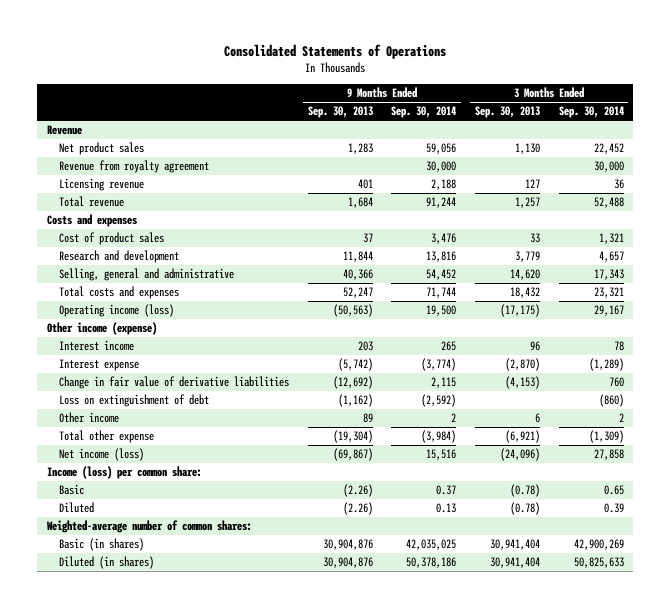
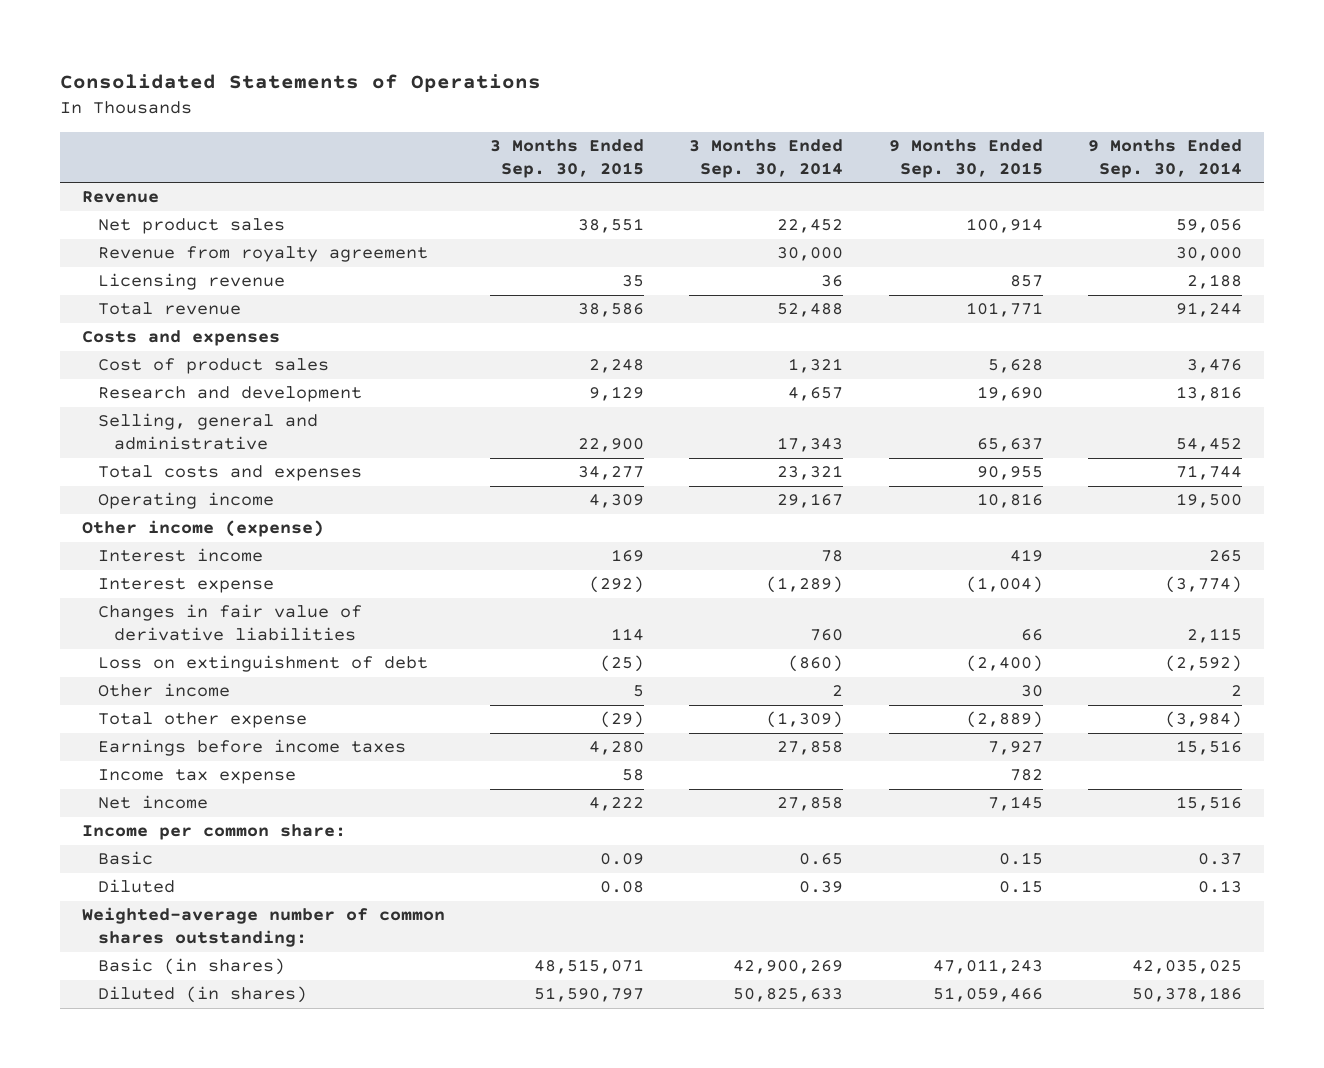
[307,106,373,119] Sep. 30, 2013 -> none
[474,106,540,119] Sep. 30, 2013 -> none
none -> [490,138,645,178] 3 Months Ended Sep. 30, 2015
none -> [888,138,1043,178] 9 Months Ended Sep. 30, 2015
[58,304,174,318] Operating income (loss) -> [98,492,275,510] Operating income
[58,376,289,390] Change in fair value of derivative liabilities -> [98,604,363,642] Changes in fair value of derivative liabilities
none -> [98,739,407,757] Earnings before income taxes
none -> [98,769,297,785] Income tax expense
[58,448,144,462] Net income (loss) -> [98,795,209,810] Net income
[46,466,202,480] Income (loss) per common share: -> [82,824,347,841] Income per common share:
[46,520,252,534] Weighted-average number of common shares: -> [82,907,446,948] Weighted-average number of common shares outstanding:

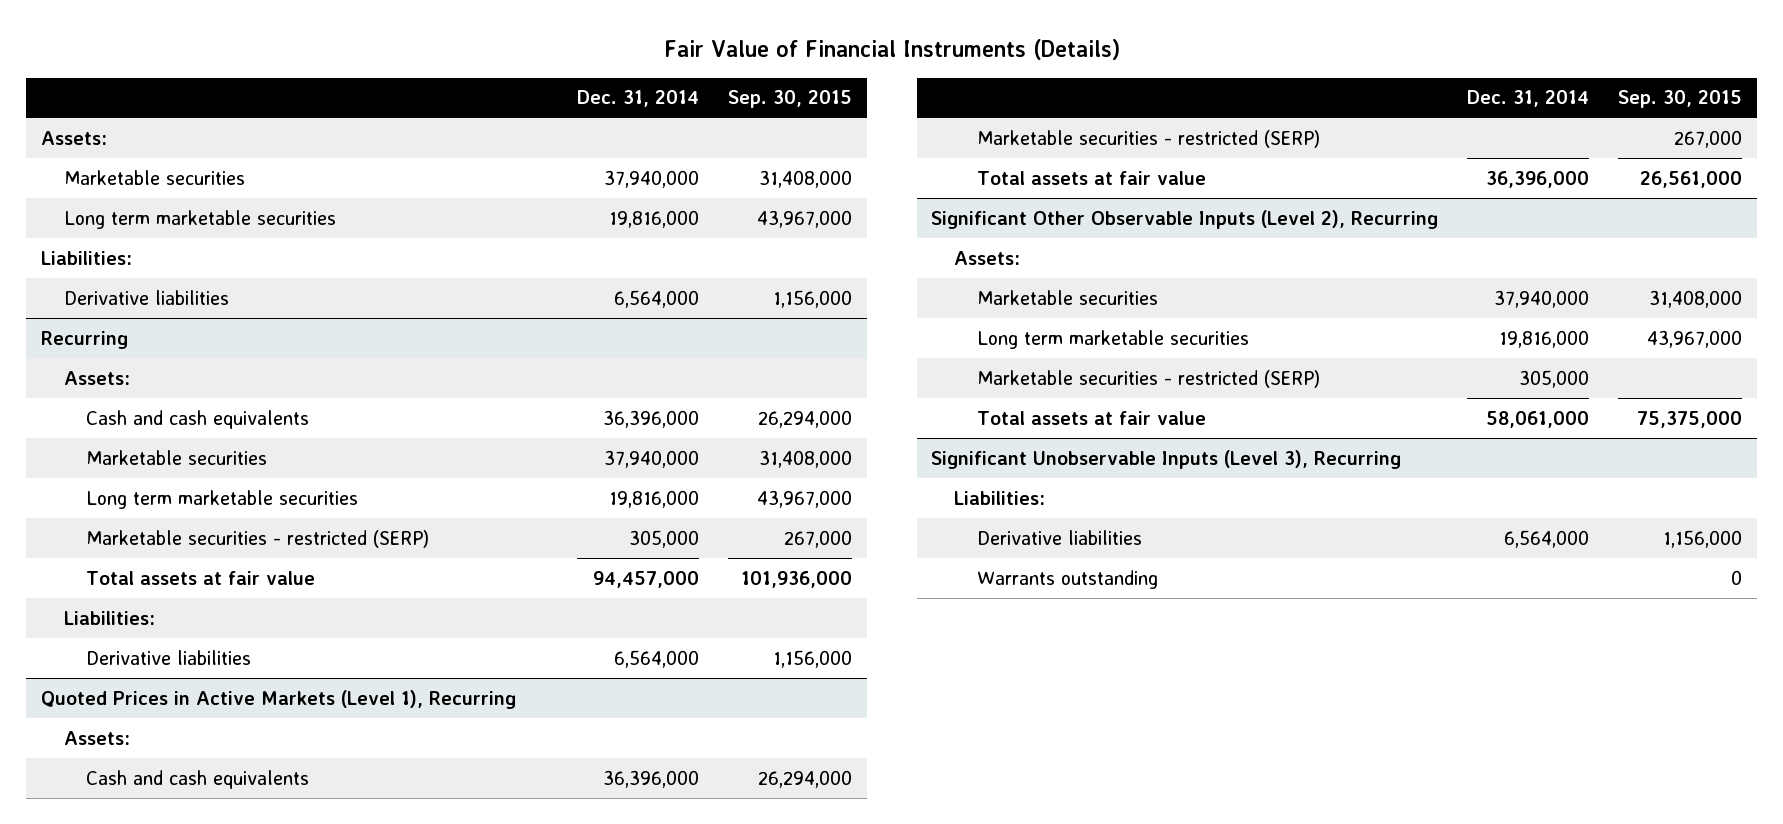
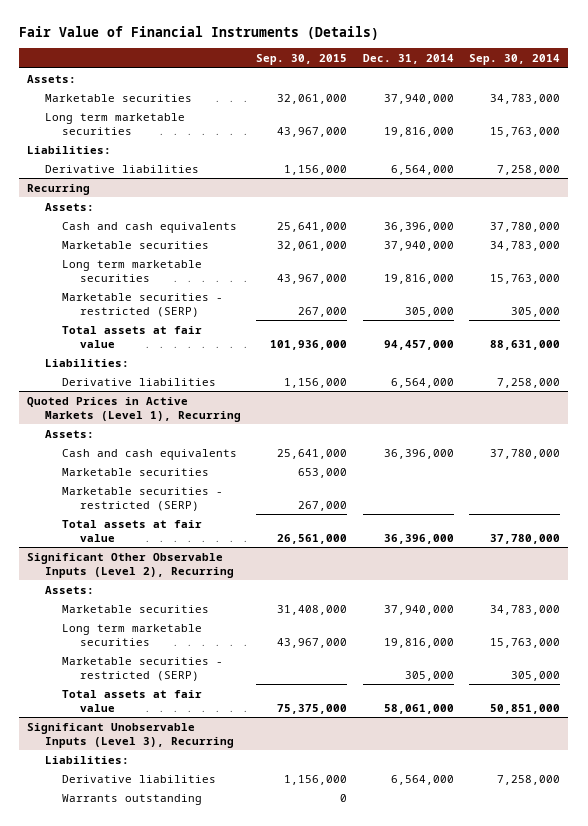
none -> [469,53,561,65] Sep. 30, 2014
[758,169,852,188] 31,408,000 -> [277,93,348,104] 32,061,000
[757,409,852,428] 26,294,000 -> [277,221,348,232] 25,641,000
[758,449,852,468] 31,408,000 -> [277,240,348,251] 32,061,000
[757,769,852,788] 26,294,000 -> [277,448,348,459] 25,641,000
none -> [62,467,210,476] Marketable securities

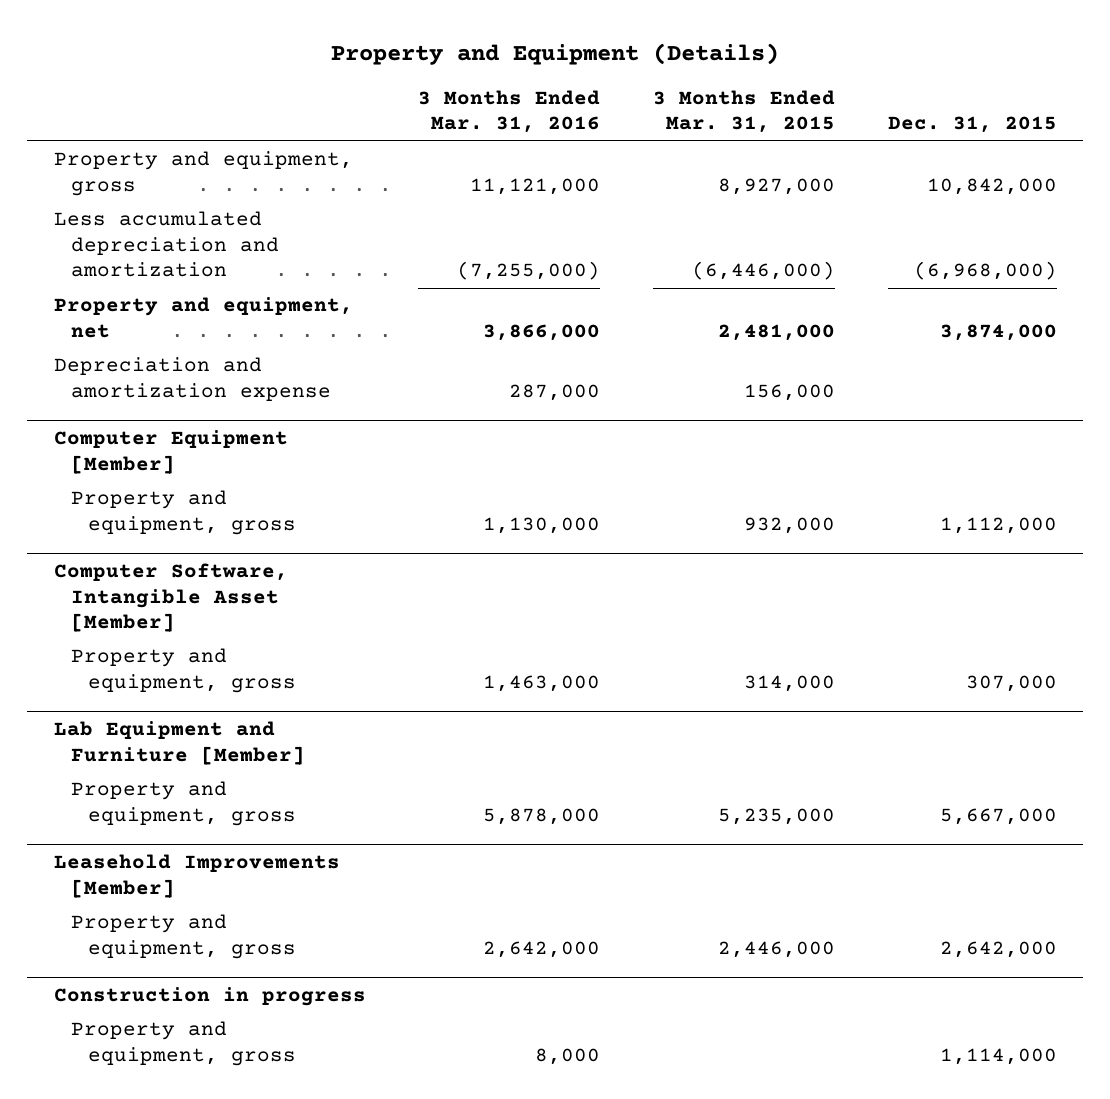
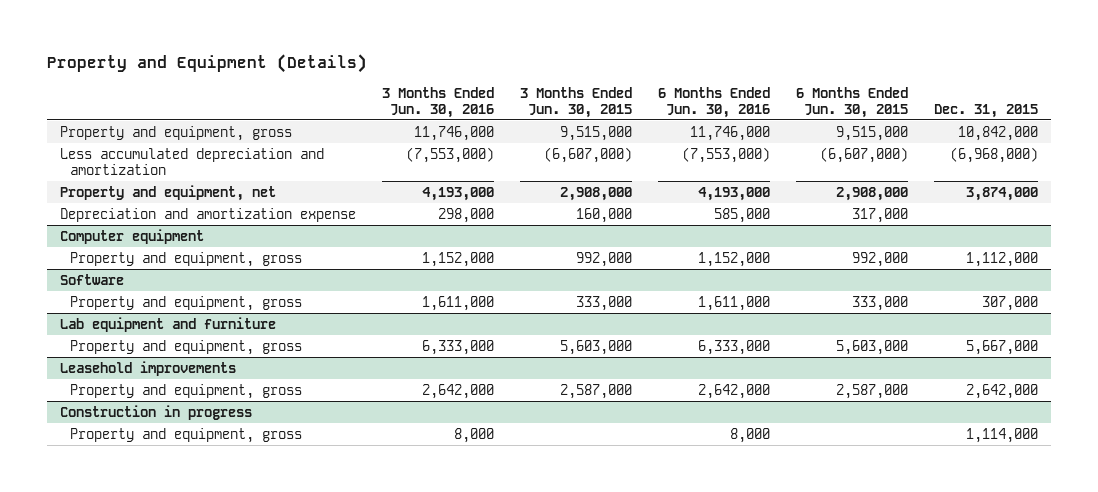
[418,90,601,134] 3 Months Ended Mar. 31, 2016 -> none
[653,90,836,134] 3 Months Ended Mar. 31, 2015 -> none
none -> [382,86,495,118] 3 Months Ended Jun. 30, 2016
none -> [520,86,633,118] 3 Months Ended Jun. 30, 2015
none -> [657,86,770,118] 6 Months Ended Jun. 30, 2016
none -> [795,86,908,118] 6 Months Ended Jun. 30, 2015
[53,430,288,474] Computer Equipment [Member] -> [60,228,205,244] Computer equipment
[53,563,288,632] Computer Software, Intangible Asset [Member] -> [60,273,125,285] Software
[53,721,305,765] Lab Equipment and Furniture [Member] -> [60,316,277,332] Lab equipment and furniture
[53,854,340,898] Leasehold Improvements [Member] -> [60,360,237,376] Leasehold improvements

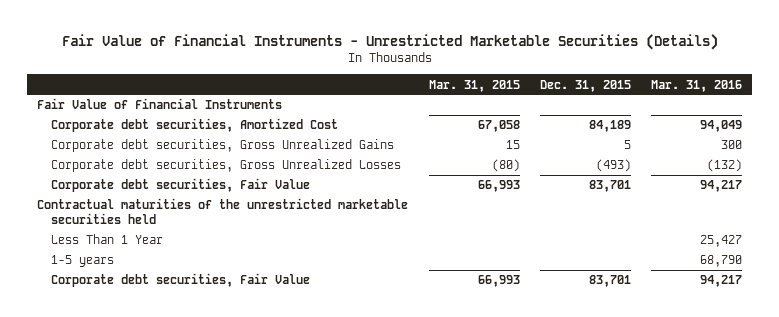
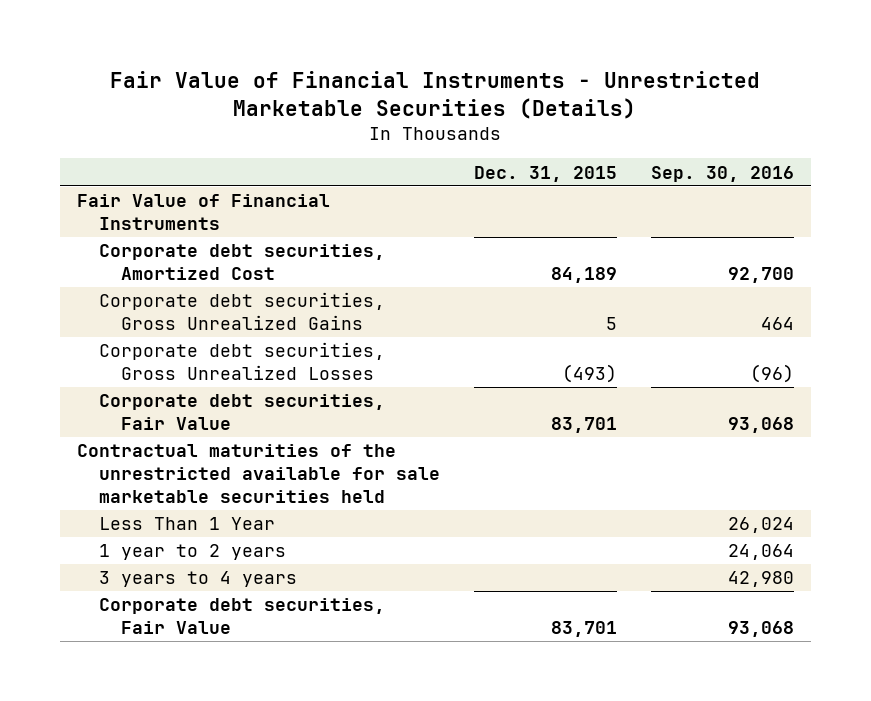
[428,79,520,92] Mar. 31, 2015 -> none
[651,79,743,92] Mar. 31, 2016 -> none
none -> [650,165,794,182] Sep. 30, 2016
[37,198,409,225] Contractual maturities of the unrestricted marketable securities held -> [77,444,440,503] Contractual maturities of the unrestricted available for sale marketable securities held
[51,255,115,268] 1-5 years -> none
none -> [98,544,286,561] 1 year to 2 years
none -> [98,571,297,588] 3 years to 4 years

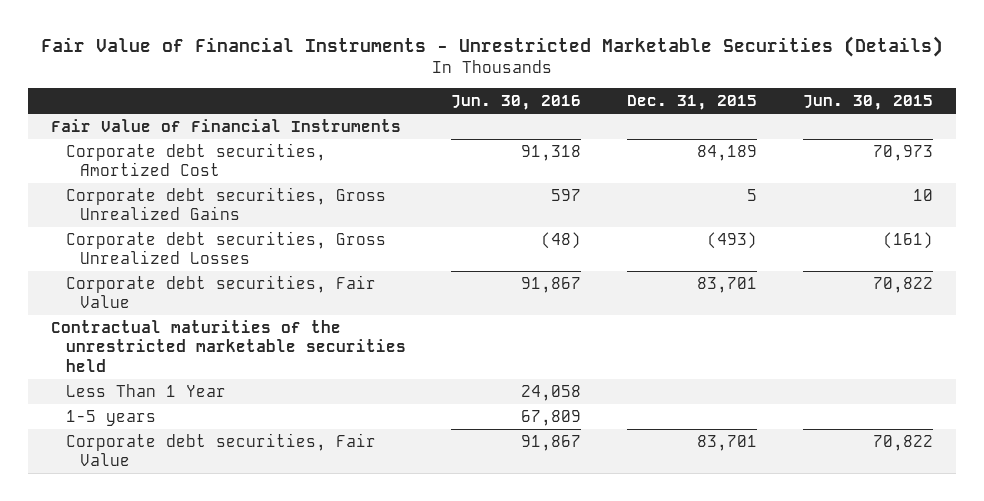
[650,165,794,182] Sep. 30, 2016 -> none
none -> [451,95,582,111] Jun. 30, 2016
none -> [802,95,933,111] Jun. 30, 2015
[77,444,440,503] Contractual maturities of the unrestricted available for sale marketable securities held -> [51,319,406,372] Contractual maturities of the unrestricted marketable securities held
[98,544,286,561] 1 year to 2 years -> none
[98,571,297,588] 3 years to 4 years -> none
none -> [65,409,156,426] 1-5 years

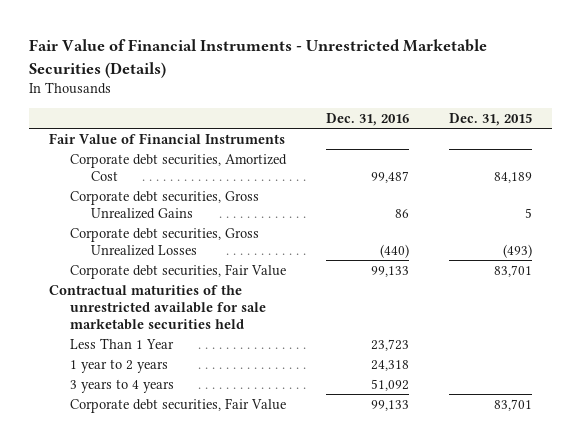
[451,95,582,111] Jun. 30, 2016 -> none
[802,95,933,111] Jun. 30, 2015 -> none
none -> [325,112,409,126] Dec. 31, 2016
[51,319,406,372] Contractual maturities of the unrestricted marketable securities held -> [48,284,266,330] Contractual maturities of the unrestricted available for sale marketable securities held
[65,409,156,426] 1-5 years -> none
none -> [69,358,168,373] 1 year to 2 years
none -> [69,378,174,393] 3 years to 4 years

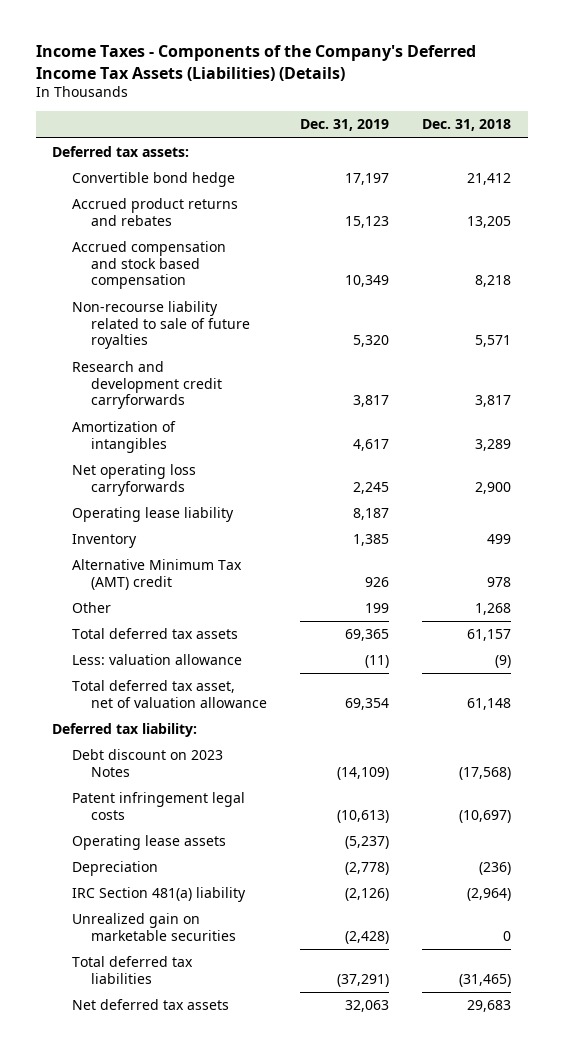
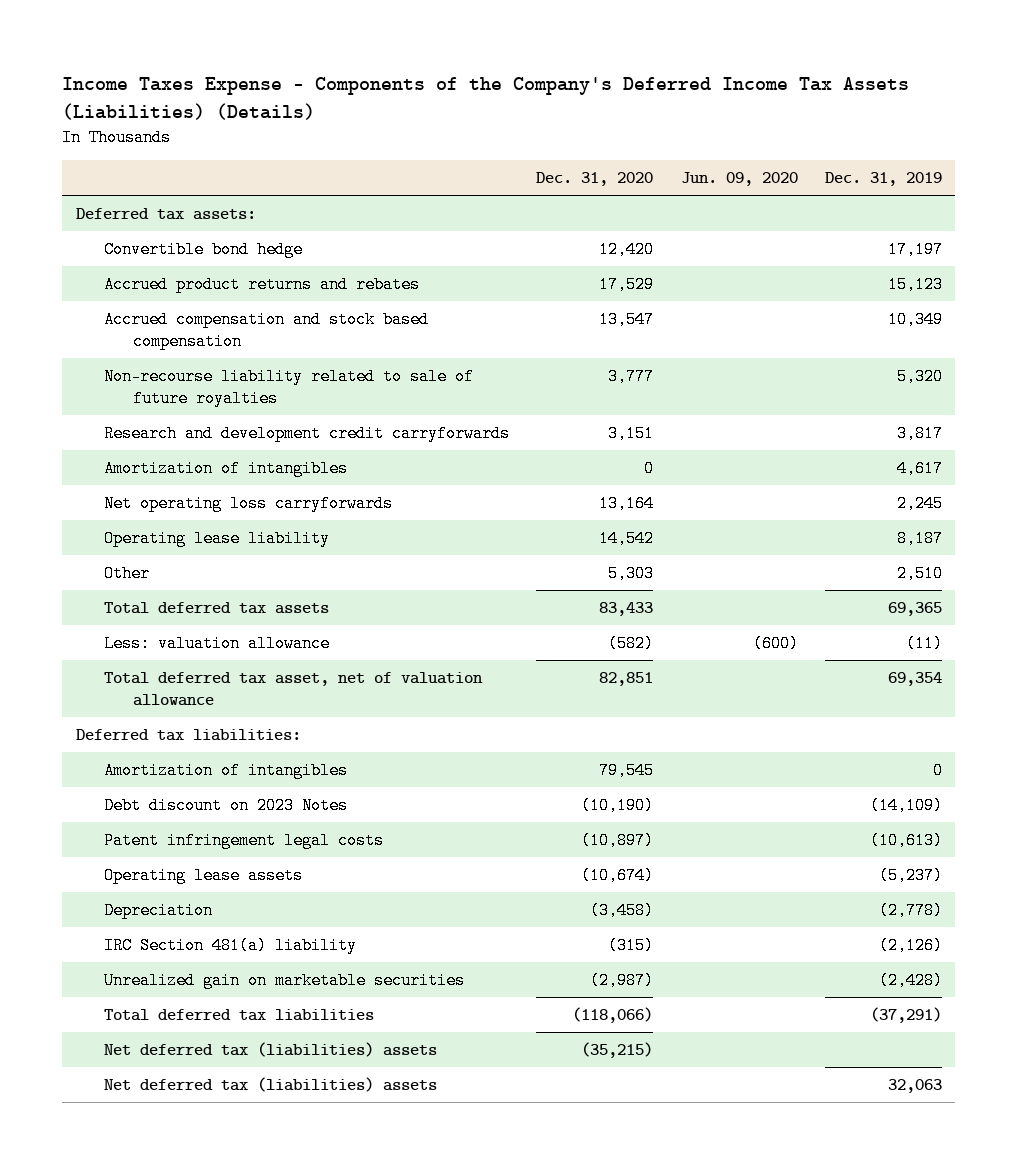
[35,45,476,81] Income Taxes - Components of the Company's Deferred Income Tax Assets (Liabilities) (Details) -> [62,77,910,120] Income Taxes Expense - Components of the Company's Deferred Income Tax Assets (Liabilities) (Details)
[422,119,512,132] Dec. 31, 2018 -> none
none -> [536,172,654,187] Dec. 31, 2020
none -> [680,172,798,187] Jun. 09, 2020
[71,534,137,549] Inventory -> none
[71,559,242,590] Alternative Minimum Tax (AMT) credit -> none
[365,603,390,614] 199 -> [896,565,943,583] 2,510
[52,723,198,738] Deferred tax liability: -> [75,729,301,742] Deferred tax liabilities:
none -> [104,762,349,780] Amortization of intangibles
none -> [104,1042,438,1058] Net deferred tax (liabilities) assets
[71,999,229,1011] Net deferred tax assets -> [104,1077,438,1093] Net deferred tax (liabilities) assets

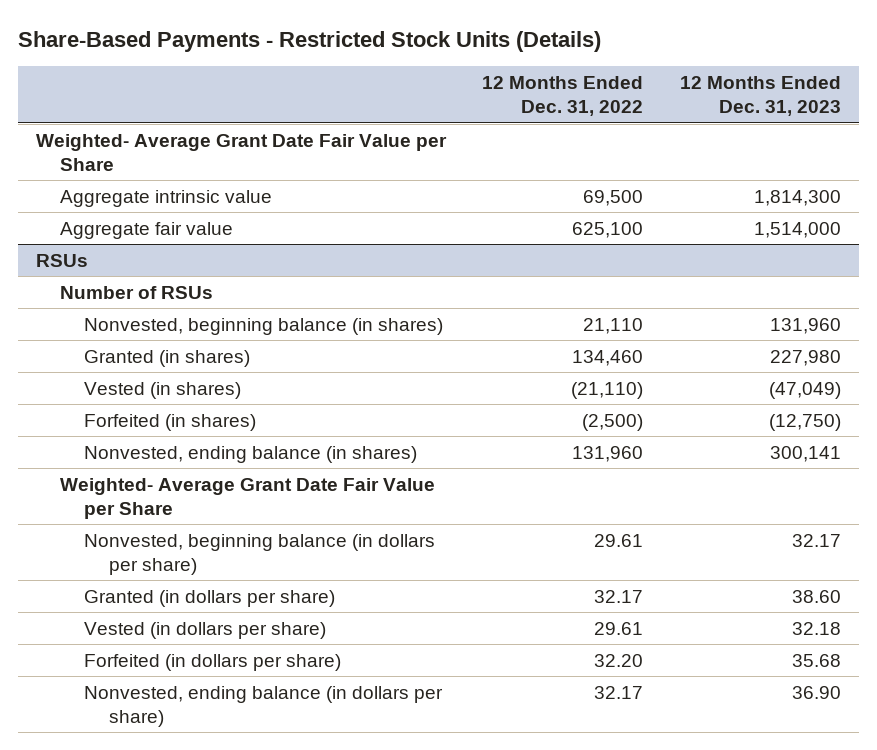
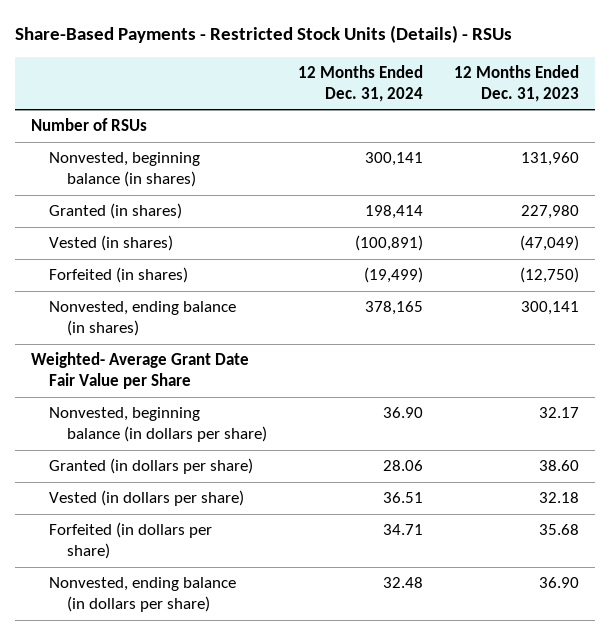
[17,31,601,53] Share-Based Payments - Restricted Stock Units (Details) -> [15,25,513,44] Share-Based Payments - Restricted Stock Units (Details) - RSUs
[482,75,644,117] 12 Months Ended Dec. 31, 2022 -> none
none -> [297,64,423,102] 12 Months Ended Dec. 31, 2024
[35,133,447,171] Weighted- Average Grant Date Fair Value per Share -> none
[60,189,273,207] Aggregate intrinsic value -> none
[60,221,234,239] Aggregate fair value -> none
[35,253,88,267] RSUs -> none

